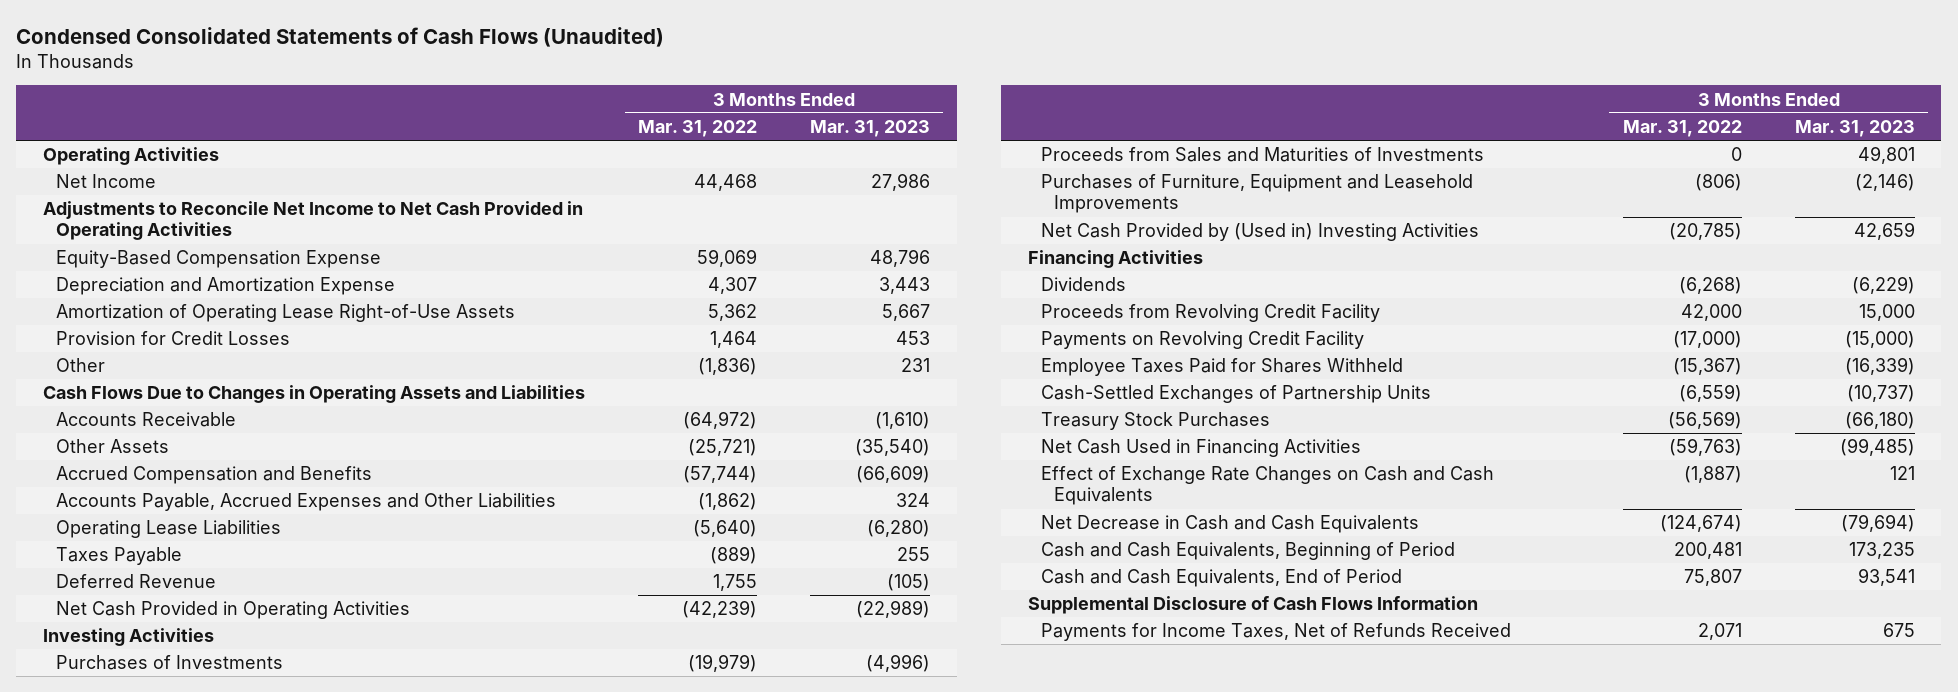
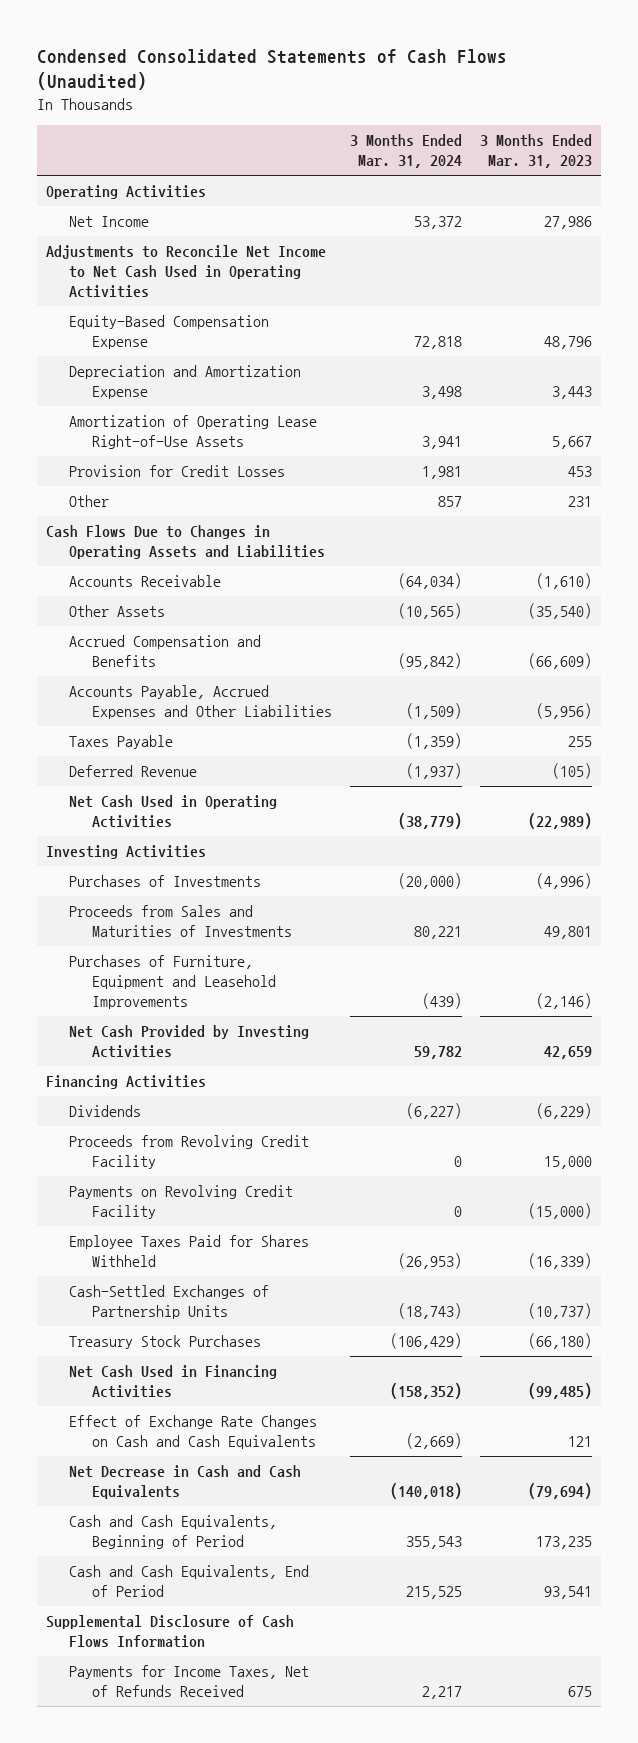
[637,120,757,138] Mar. 31, 2022 -> none
none -> [349,134,462,169] 3 Months Ended Mar. 31, 2024
[42,201,583,241] Adjustments to Reconcile Net Income to Net Cash Provided in Operating Activities -> [46,245,327,299] Adjustments to Reconcile Net Income to Net Cash Used in Operating Activities
[55,520,281,539] Operating Lease Liabilities -> none
[896,493,931,508] 324 -> [535,703,592,720] (5,956)
[55,601,410,620] Net Cash Provided in Operating Activities -> [68,795,277,829] Net Cash Used in Operating Activities
[1040,223,1479,242] Net Cash Provided by (Used in) Investing Activities -> [68,1025,309,1059] Net Cash Provided by Investing Activities

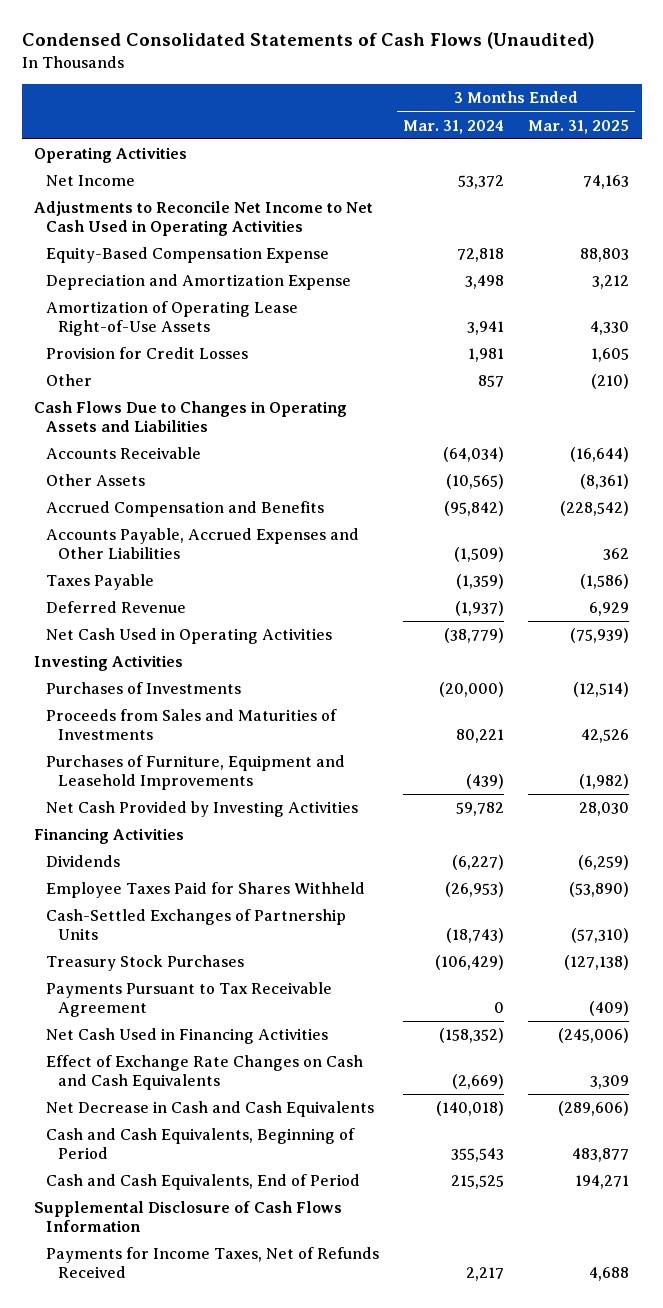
[479,134,592,169] 3 Months Ended Mar. 31, 2023 -> none
none -> [528,119,630,134] Mar. 31, 2025
[68,1135,309,1170] Proceeds from Revolving Credit Facility -> none
[68,1185,293,1220] Payments on Revolving Credit Facility -> none
none -> [45,982,332,1018] Payments Pursuant to Tax Receivable Agreement

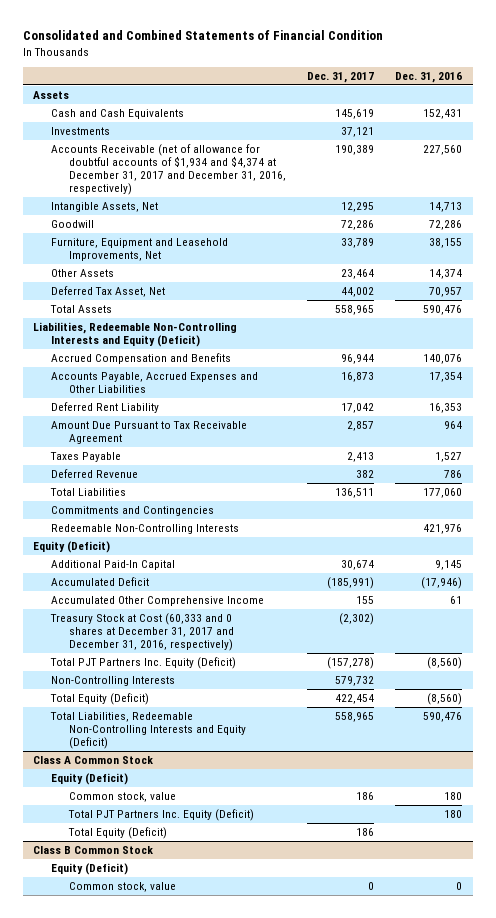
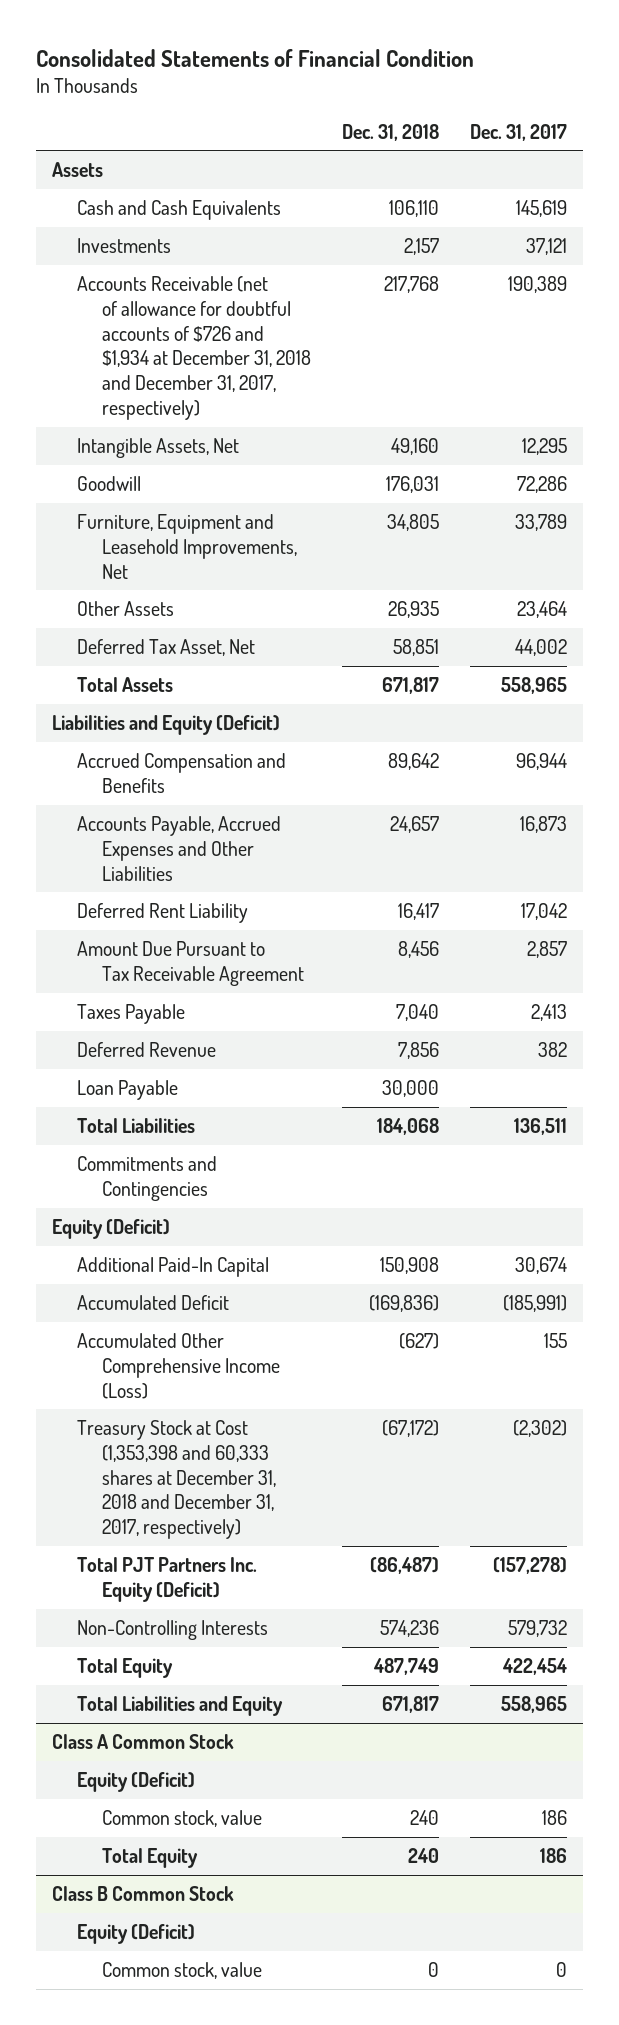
[22,30,383,41] Consolidated and Combined Statements of Financial Condition -> [36,48,475,67] Consolidated Statements of Financial Condition
[395,71,463,83] Dec. 31, 2016 -> none
none -> [341,123,439,141] Dec. 31, 2018
[51,143,287,196] Accounts Receivable (net of allowance for doubtful accounts of $1,934 and $4,374 at December 31, 2017 and December 31, 2016, respectively) -> [76,275,311,420] Accounts Receivable (net of allowance for doubtful accounts of $726 and $1,934 at December 31, 2018 and December 31, 2017, respectively)
[33,321,238,348] Liabilities, Redeemable Non-Controlling Interests and Equity (Deficit) -> [51,714,280,735] Liabilities and Equity (Deficit)
none -> [76,1079,178,1100] Loan Payable
[51,523,240,534] Redeemable Non-Controlling Interests -> none
[51,595,265,606] Accumulated Other Comprehensive Income -> [76,1332,280,1399] Accumulated Other Comprehensive Income (Loss)
[50,612,235,652] Treasury Stock at Cost (60,333 and 0 shares at December 31, 2017 and December 31, 2016, respectively) -> [76,1419,276,1540] Treasury Stock at Cost (1,353,398 and 60,333 shares at December 31, 2018 and December 31, 2017, respectively)
[50,692,150,705] Total Equity (Deficit) -> [76,1657,173,1678] Total Equity
[50,711,247,750] Total Liabilities, Redeemable Non-Controlling Interests and Equity (Deficit) -> [76,1695,283,1716] Total Liabilities and Equity
[68,808,255,821] Total PJT Partners Inc. Equity (Deficit) -> none
[68,826,168,839] Total Equity (Deficit) -> [101,1847,198,1868] Total Equity

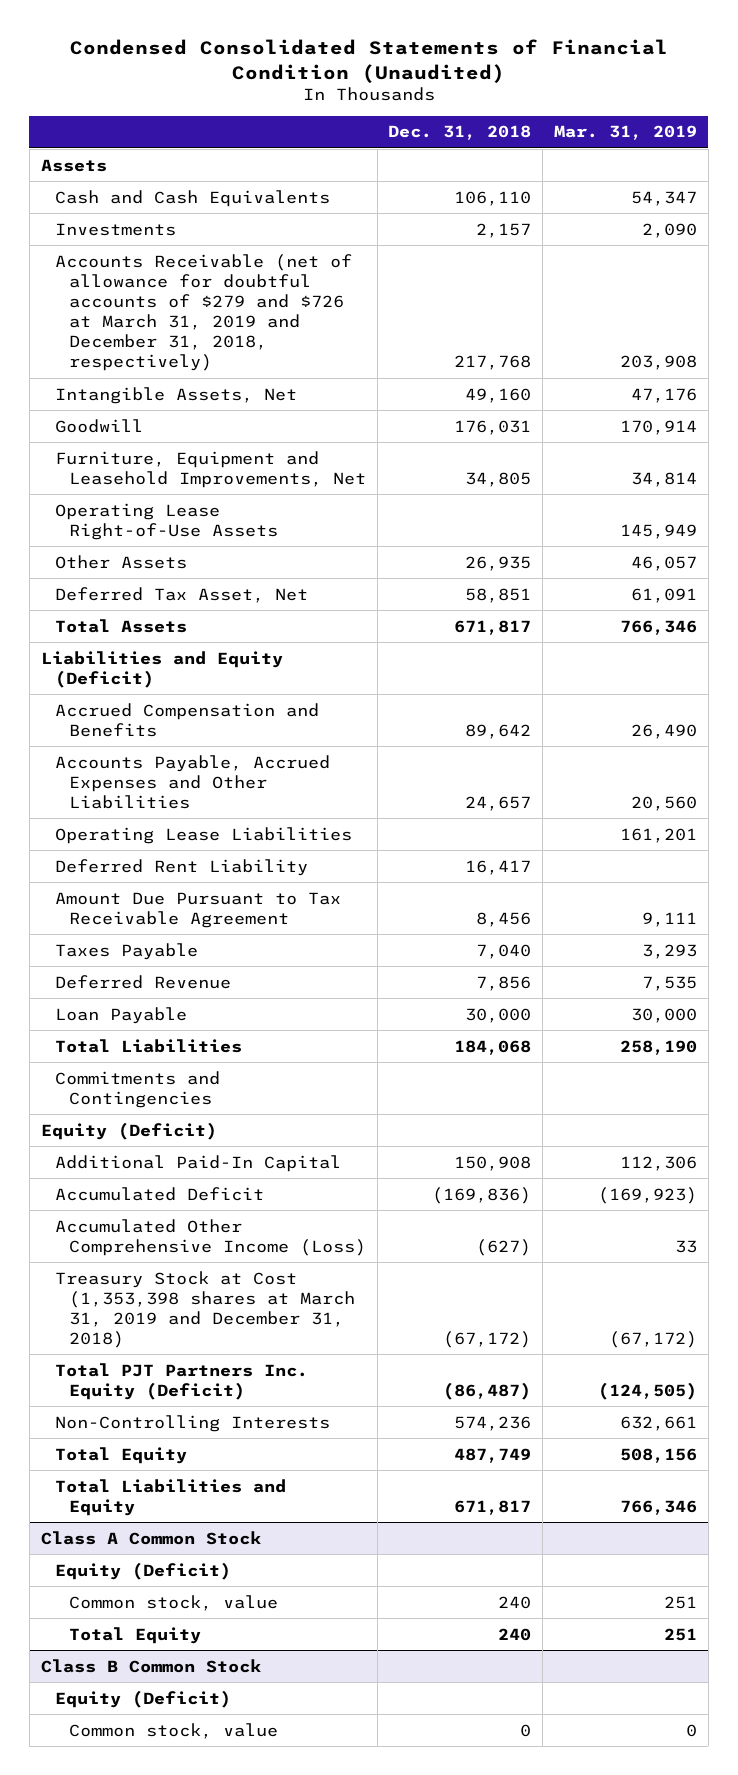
[36,48,475,67] Consolidated Statements of Financial Condition -> [69,39,668,83] Condensed Consolidated Statements of Financial Condition (Unaudited)
[470,123,568,141] Dec. 31, 2017 -> none
none -> [554,125,698,141] Mar. 31, 2019
[76,275,311,420] Accounts Receivable (net of allowance for doubtful accounts of $726 and $1,934 at December 31, 2018 and December 31, 2017, respectively) -> [54,253,352,372] Accounts Receivable (net of allowance for doubtful accounts of $279 and $726 at March 31, 2019 and December 31, 2018, respectively)
none -> [54,502,278,540] Operating Lease Right-of-Use Assets
none -> [54,826,352,844] Operating Lease Liabilities
[76,1419,276,1540] Treasury Stock at Cost (1,353,398 and 60,333 shares at December 31, 2018 and December 31, 2017, respectively) -> [54,1270,355,1348] Treasury Stock at Cost (1,353,398 shares at March 31, 2019 and December 31, 2018)

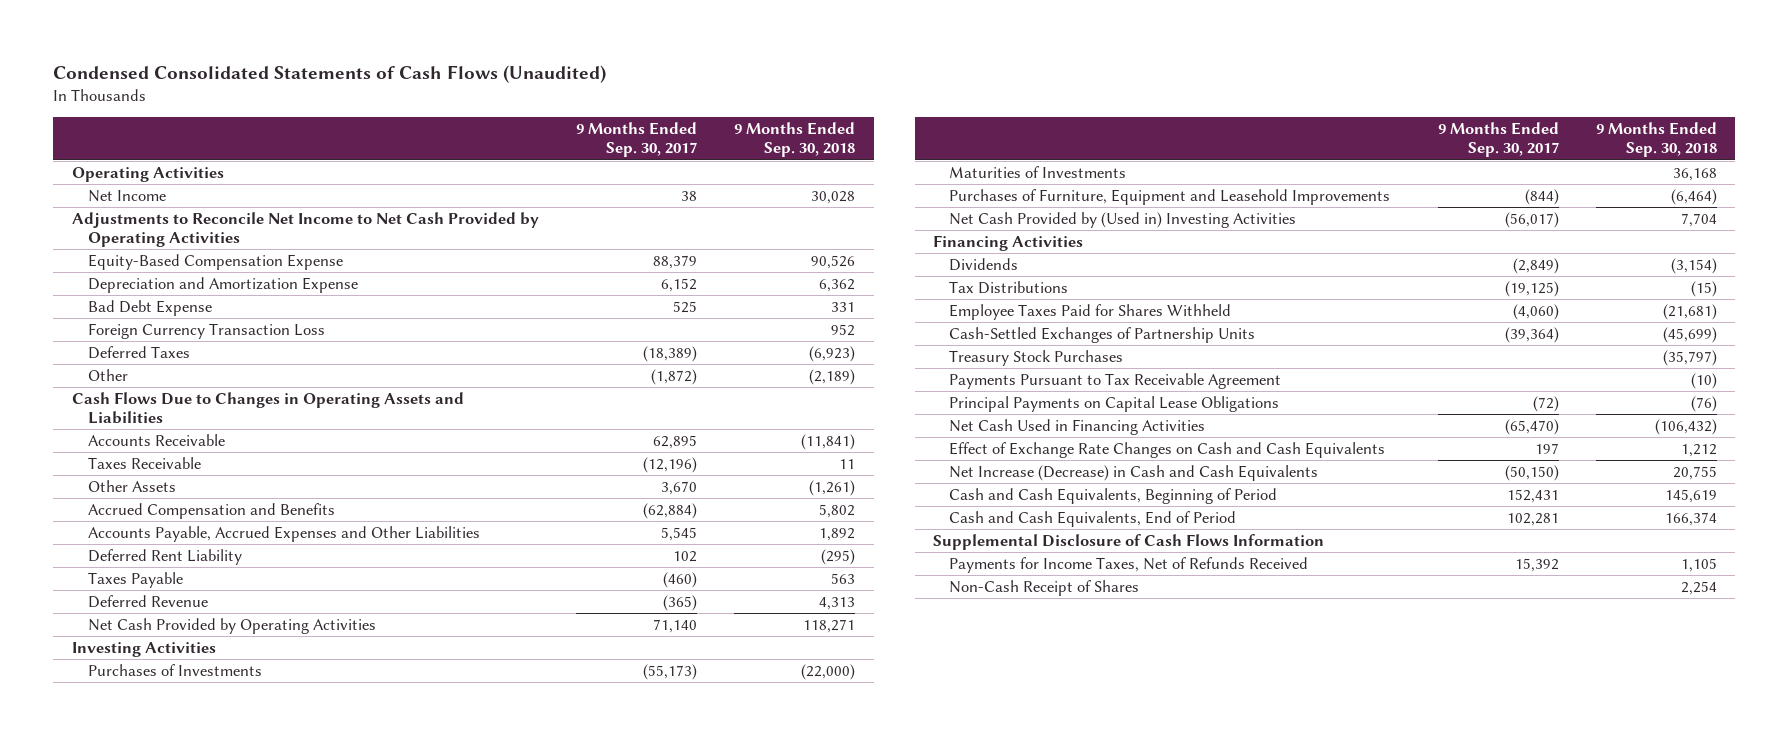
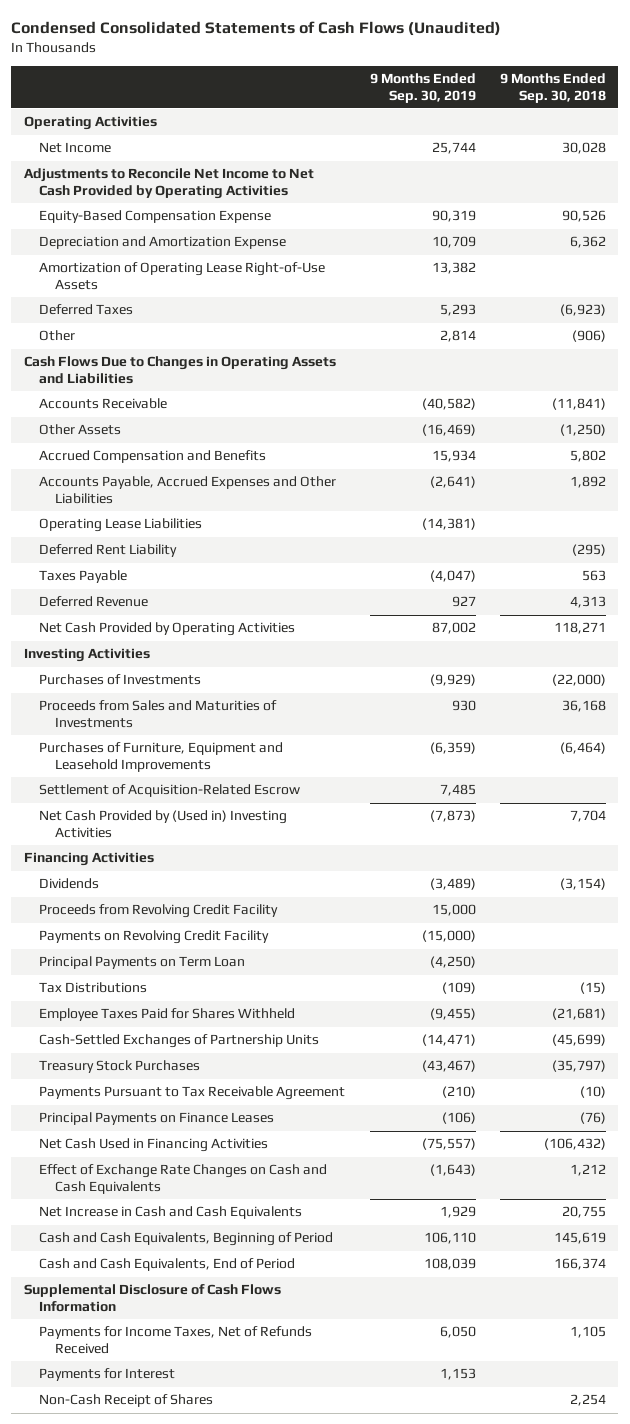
[576,122,698,158] 9 Months Ended Sep. 30, 2017 -> none
none -> [369,72,476,103] 9 Months Ended Sep. 30, 2019
[87,299,212,316] Bad Debt Expense -> none
[87,322,325,339] Foreign Currency Transaction Loss -> none
none -> [39,262,326,290] Amortization of Operating Lease Right-of-Use Assets
[809,368,856,385] (2,189) -> [572,330,607,343] (906)
[87,456,201,469] Taxes Receivable -> none
[809,479,856,496] (1,261) -> [560,424,607,437] (1,250)
none -> [39,518,203,533] Operating Lease Liabilities
[949,165,1127,178] Maturities of Investments -> [39,700,278,728] Proceeds from Sales and Maturities of Investments
none -> [39,784,301,798] Settlement of Acquisition-Related Escrow
none -> [39,904,279,919] Proceeds from Revolving Credit Facility
none -> [39,930,270,945] Payments on Revolving Credit Facility
none -> [39,956,246,970] Principal Payments on Term Loan
[949,395,1280,412] Principal Payments on Capital Lease Obligations -> none
none -> [39,1112,275,1126] Principal Payments on Finance Leases
[949,464,1319,481] Net Increase (Decrease) in Cash and Cash Equivalents -> [39,1206,303,1220] Net Increase in Cash and Cash Equivalents
none -> [39,1368,176,1382] Payments for Interest

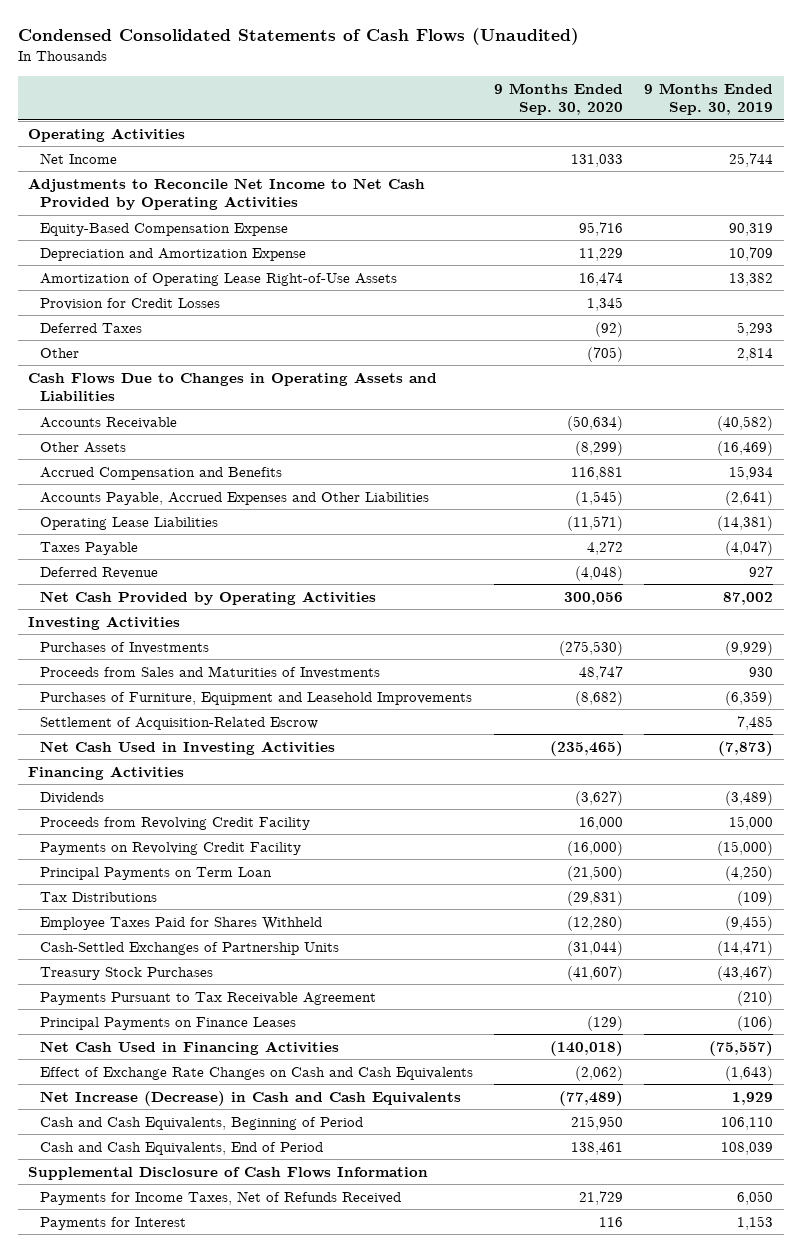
[500,72,607,103] 9 Months Ended Sep. 30, 2018 -> none
none -> [493,83,623,116] 9 Months Ended Sep. 30, 2020
none -> [39,297,220,310] Provision for Credit Losses
[39,544,178,558] Deferred Rent Liability -> none
[39,810,288,838] Net Cash Provided by (Used in) Investing Activities -> [39,740,335,755] Net Cash Used in Investing Activities
[39,1206,303,1220] Net Increase in Cash and Cash Equivalents -> [39,1090,461,1106] Net Increase (Decrease) in Cash and Cash Equivalents
[39,1394,214,1408] Non-Cash Receipt of Shares -> none

